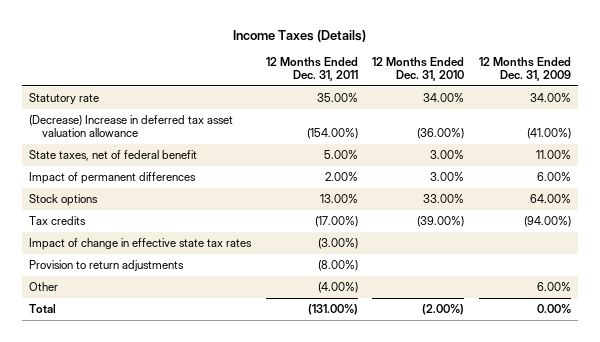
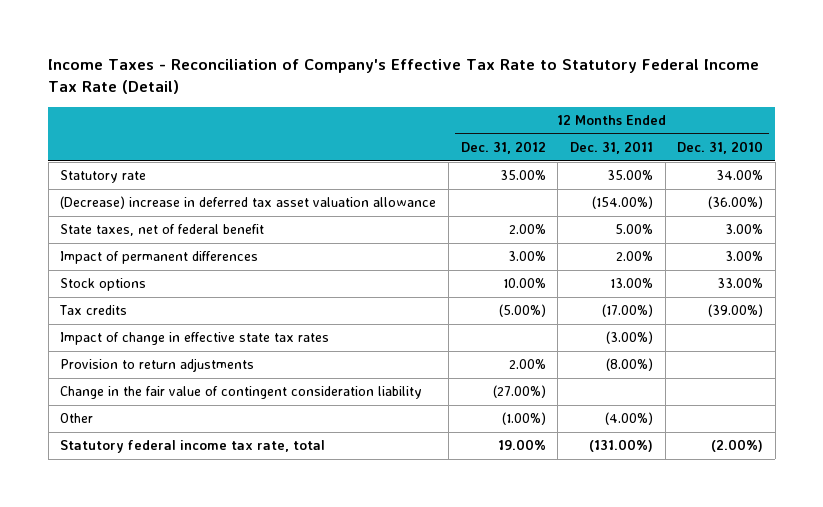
[233,29,367,42] Income Taxes (Details) -> [48,59,760,95] Income Taxes - Reconciliation of Company's Effective Tax Rate to Statutory Federal Income Tax Rate (Detail)
[478,56,571,82] 12 Months Ended Dec. 31, 2009 -> none
none -> [460,140,546,154] Dec. 31, 2012
[29,114,234,138] (Decrease) Increase in deferred tax asset valuation allowance -> [60,196,437,210] (Decrease) increase in deferred tax asset valuation allowance
none -> [60,386,423,400] Change in the fair value of contingent consideration liability
[29,303,57,313] Total -> [60,440,326,454] Statutory federal income tax rate, total

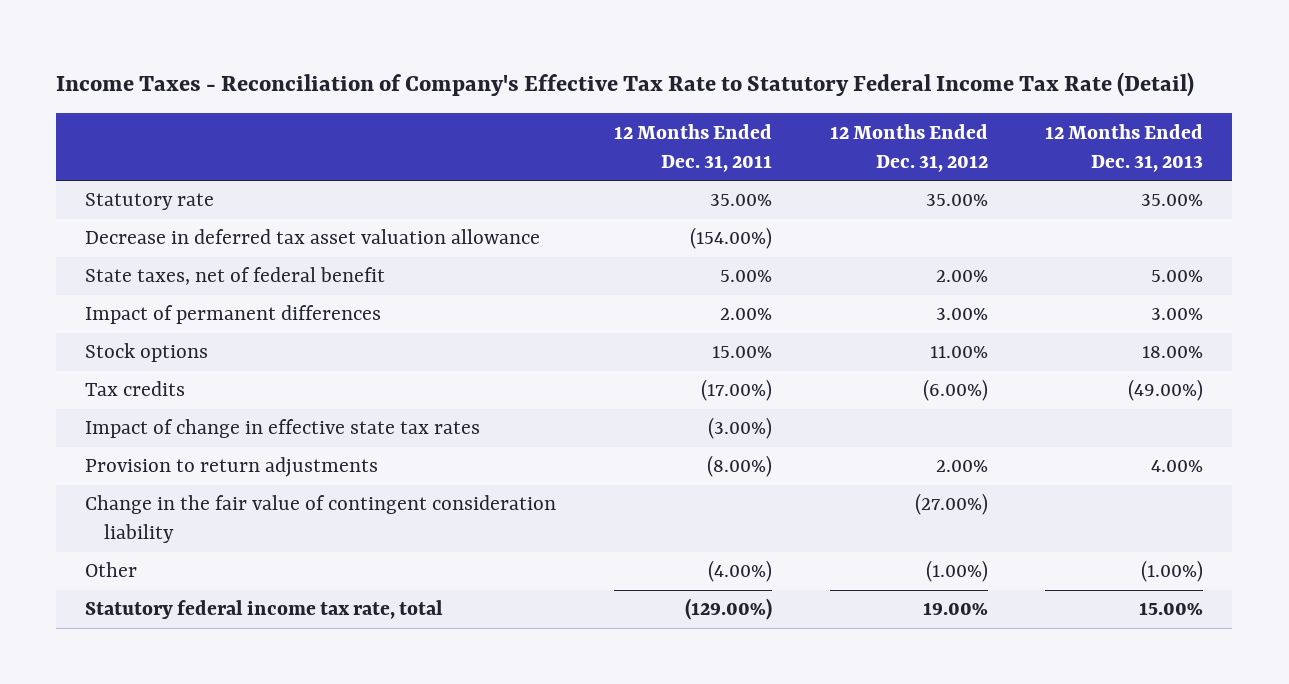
[677,140,764,154] Dec. 31, 2010 -> none
none -> [1045,123,1204,172] 12 Months Ended Dec. 31, 2013
[60,196,437,210] (Decrease) increase in deferred tax asset valuation allowance -> [85,229,541,245] Decrease in deferred tax asset valuation allowance
[502,278,546,289] 10.00% -> [929,346,988,359] 11.00%
[609,278,653,289] 13.00% -> [711,346,772,359] 15.00%
[498,304,546,318] (5.00%) -> [922,379,988,402] (6.00%)
[588,439,653,453] (131.00%) -> [684,598,772,621] (129.00%)

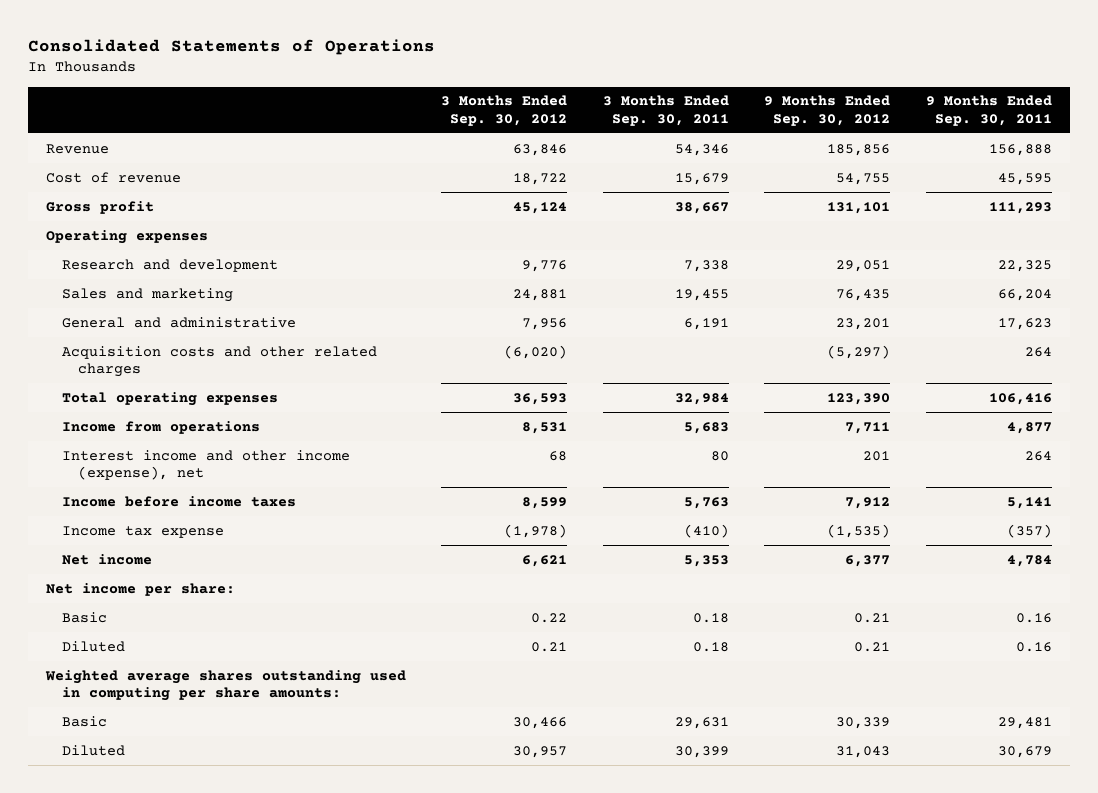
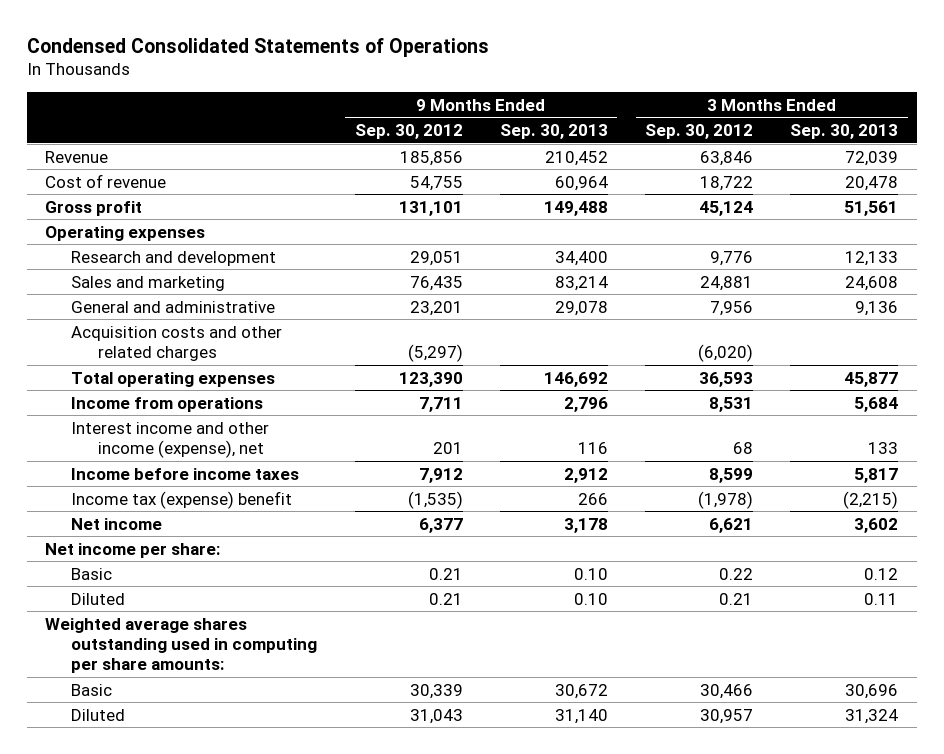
[27,39,435,56] Consolidated Statements of Operations -> [26,37,489,57] Condensed Consolidated Statements of Operations
[602,95,729,126] 3 Months Ended Sep. 30, 2011 -> none
[926,95,1053,126] 9 Months Ended Sep. 30, 2011 -> none
none -> [499,123,608,139] Sep. 30, 2013
none -> [790,123,899,139] Sep. 30, 2013
[61,525,224,538] Income tax expense -> [71,490,293,509] Income tax (expense) benefit

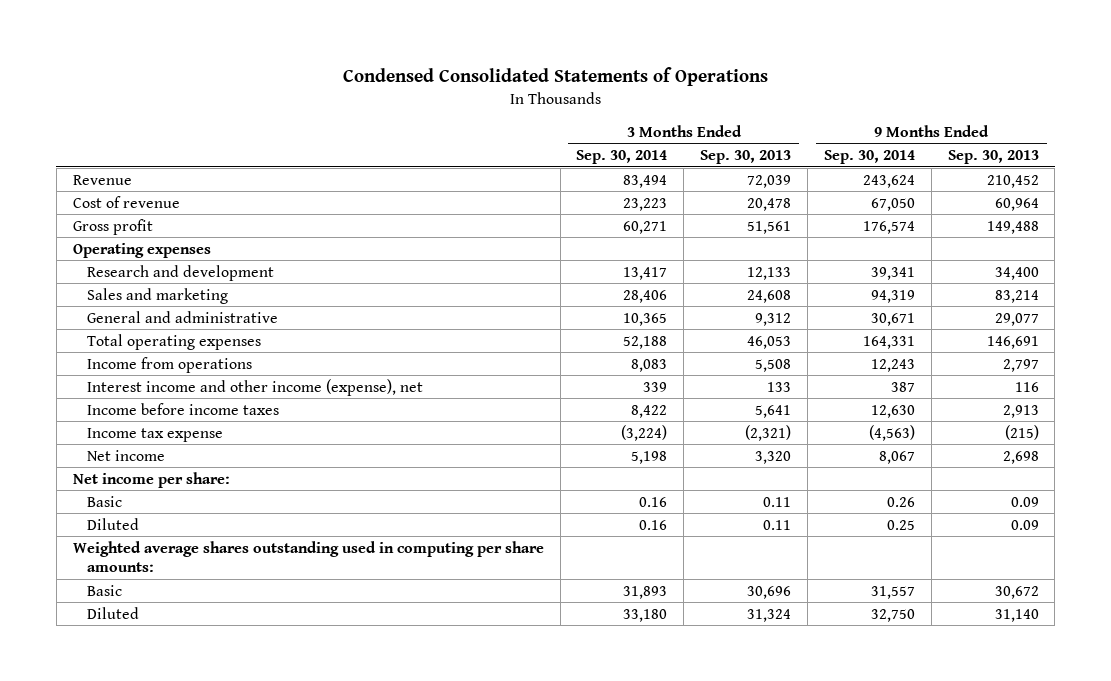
[354,123,463,139] Sep. 30, 2012 -> none
[645,123,754,139] Sep. 30, 2012 -> none
none -> [576,149,668,164] Sep. 30, 2014
none -> [823,149,915,164] Sep. 30, 2014
[71,325,283,361] Acquisition costs and other related charges -> none
[554,300,608,316] 29,078 -> [994,312,1039,326] 29,077
[855,300,899,316] 9,136 -> [755,312,792,326] 9,312
[543,371,608,387] 146,692 -> [986,335,1039,349] 146,691
[844,371,899,387] 45,877 -> [747,335,792,349] 46,053
[563,396,608,412] 2,796 -> [1002,358,1039,372] 2,797
[854,396,899,412] 5,684 -> [755,358,792,372] 5,508
[563,467,608,483] 2,912 -> [1002,404,1039,418] 2,913
[854,467,899,483] 5,817 -> [755,404,792,418] 5,641
[71,490,293,509] Income tax (expense) benefit -> [86,427,223,442] Income tax expense
[577,492,608,505] 266 -> [1004,424,1039,440] (215)
[843,490,899,509] (2,215) -> [745,424,792,441] (2,321)
[563,517,608,533] 3,178 -> [1002,450,1039,464] 2,698
[854,517,899,533] 3,602 -> [755,450,792,464] 3,320
[573,567,608,580] 0.10 -> [1010,496,1039,507] 0.09
[864,567,899,580] 0.12 -> [763,496,792,507] 0.11
[573,592,608,605] 0.10 -> [1010,519,1039,530] 0.09

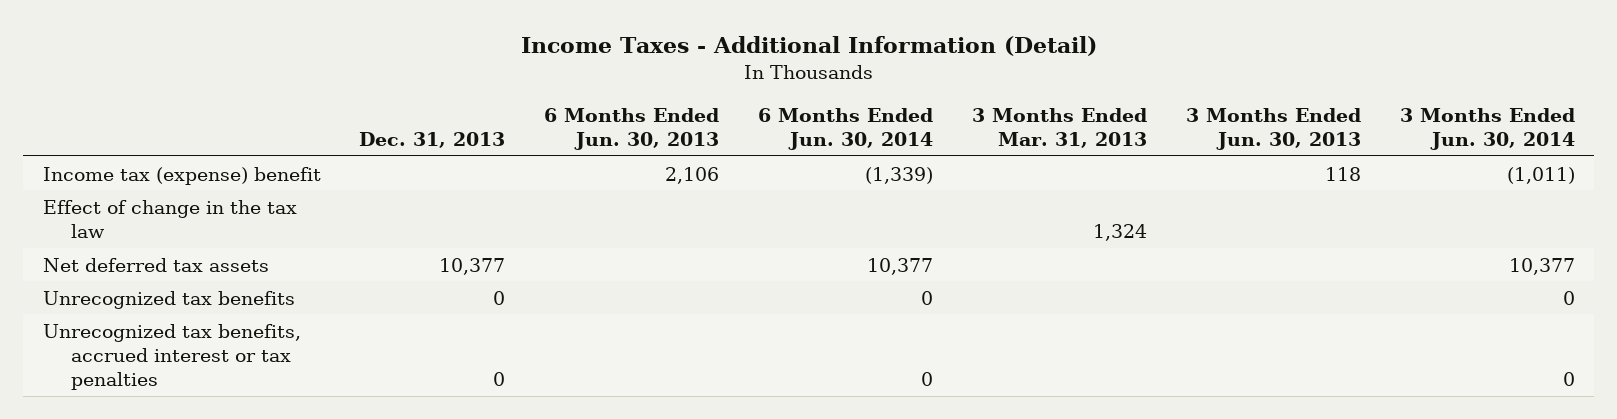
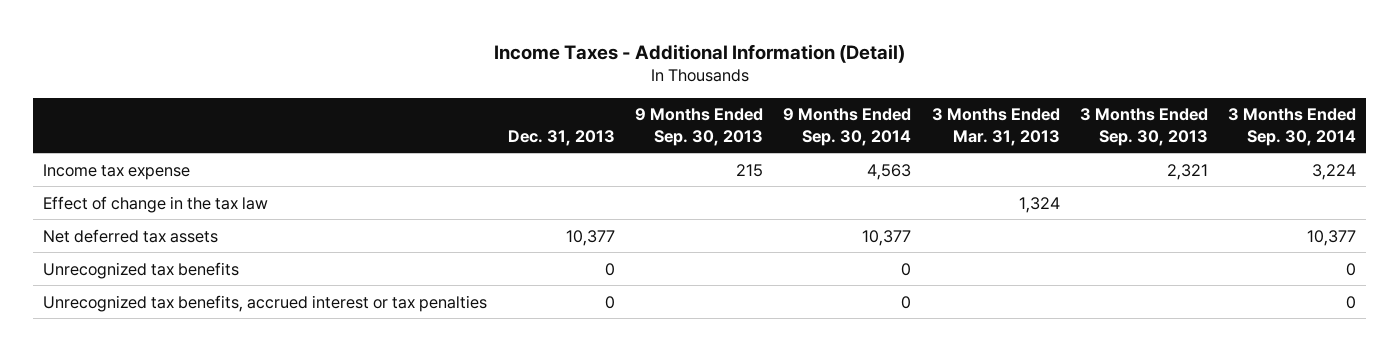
[544,107,720,151] 6 Months Ended Jun. 30, 2013 -> none
[758,107,934,151] 6 Months Ended Jun. 30, 2014 -> none
[1185,107,1361,151] 3 Months Ended Jun. 30, 2013 -> none
[1399,107,1575,151] 3 Months Ended Jun. 30, 2014 -> none
none -> [634,108,763,146] 9 Months Ended Sep. 30, 2013
none -> [783,108,912,146] 9 Months Ended Sep. 30, 2014
none -> [1079,108,1208,146] 3 Months Ended Sep. 30, 2013
none -> [1228,108,1357,146] 3 Months Ended Sep. 30, 2014
[42,166,321,185] Income tax (expense) benefit -> [43,163,191,180] Income tax expense

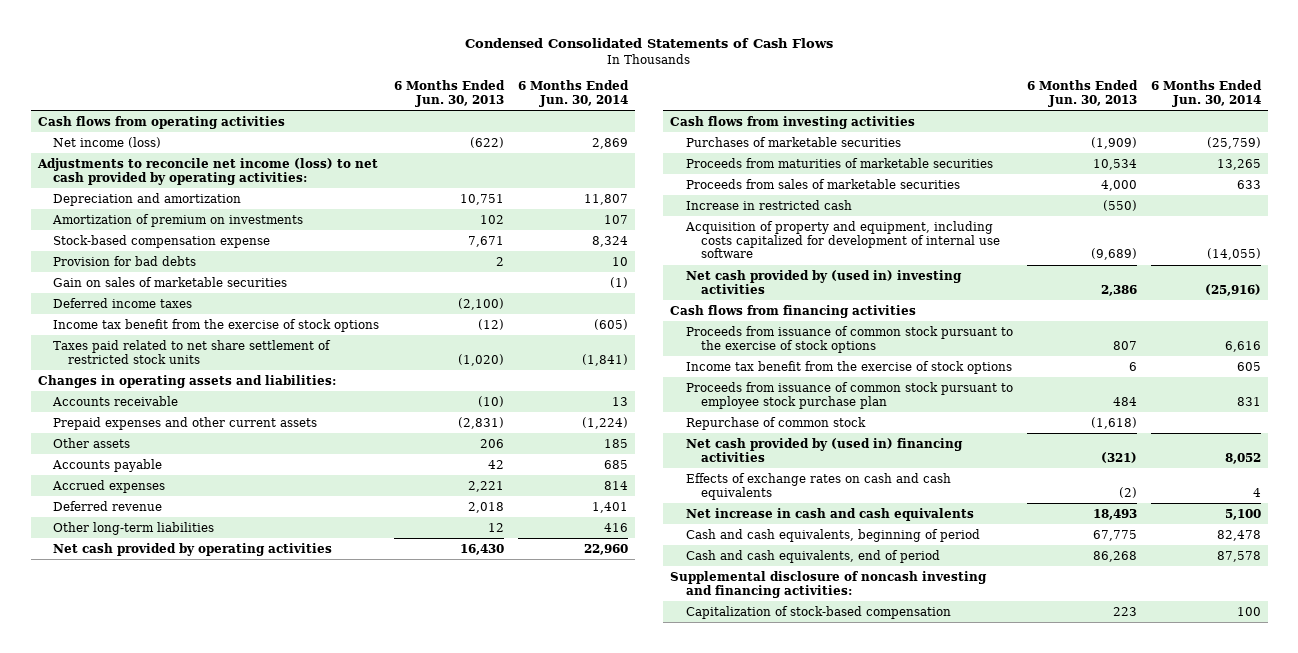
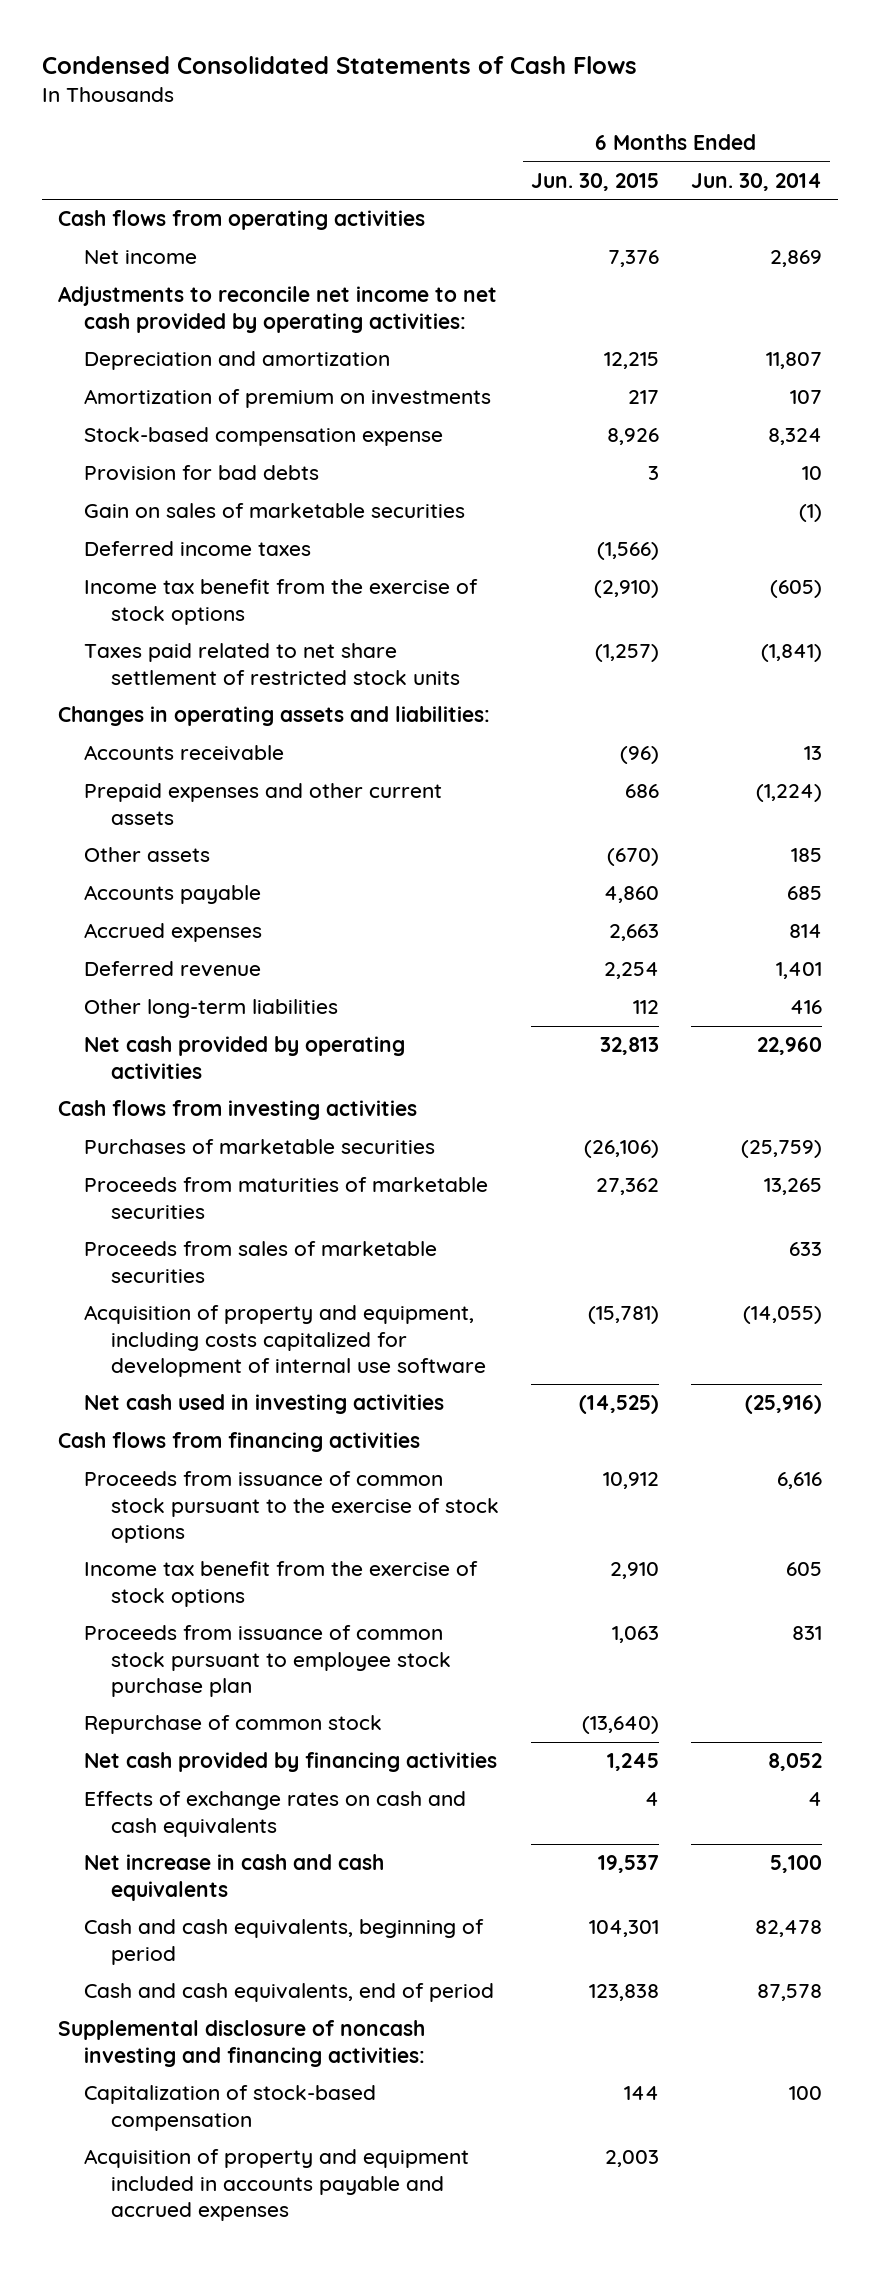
[393,80,505,107] 6 Months Ended Jun. 30, 2013 -> none
none -> [530,172,659,191] Jun. 30, 2015
[52,136,161,148] Net income (loss) -> [84,250,198,265] Net income
[36,157,378,185] Adjustments to reconcile net income (loss) to net cash provided by operating activities: -> [57,286,497,333] Adjustments to reconcile net income to net cash provided by operating activities:
[685,199,852,210] Increase in restricted cash -> none
[685,269,962,294] Net cash provided by (used in) investing activities -> [84,1394,445,1415] Net cash used in investing activities
[685,437,963,462] Net cash provided by (used in) financing activities -> [84,1752,498,1773] Net cash provided by financing activities
none -> [84,2149,470,2221] Acquisition of property and equipment included in accounts payable and accrued expenses

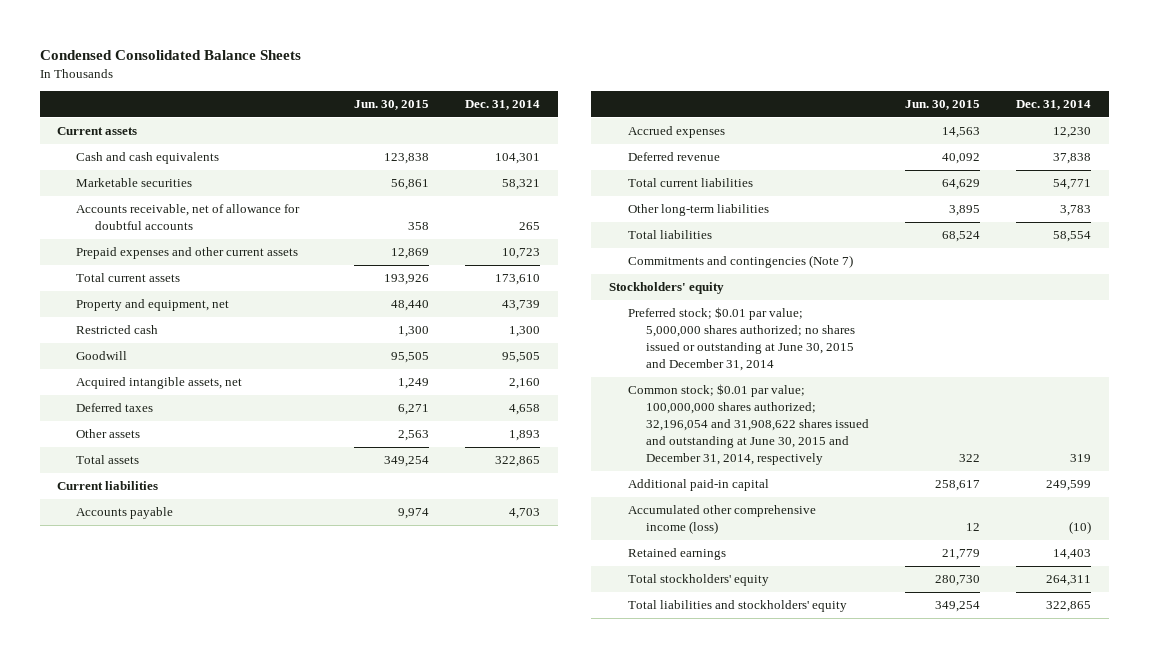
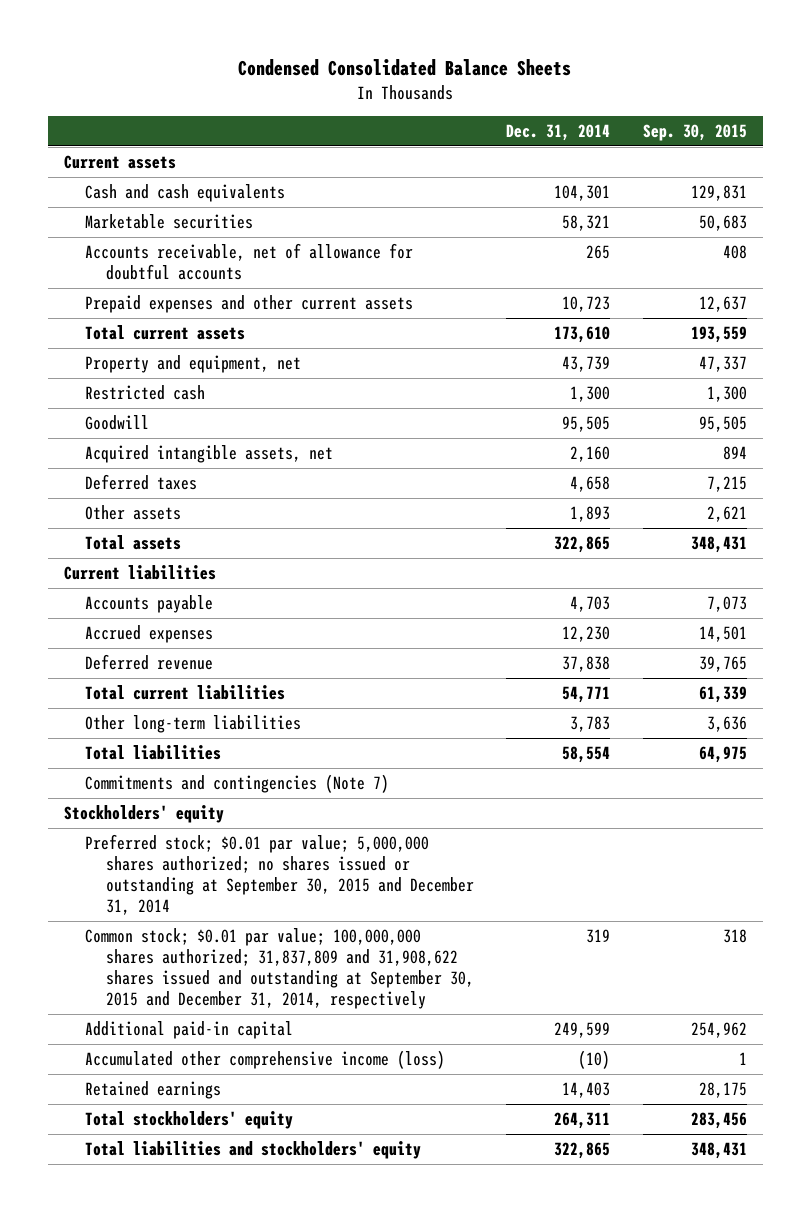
[354,99,430,110] Jun. 30, 2015 -> none
none -> [642,124,747,142] Sep. 30, 2015
[627,307,856,371] Preferred stock; $0.01 par value; 5,000,000 shares authorized; no shares issued or outstanding at June 30, 2015 and December 31, 2014 -> [84,833,474,915] Preferred stock; $0.01 par value; 5,000,000 shares authorized; no shares issued or outstanding at September 30, 2015 and December 31, 2014
[627,384,870,465] Common stock; $0.01 par value; 100,000,000 shares authorized; 32,196,054 and 31,908,622 shares issued and outstanding at June 30, 2015 and December 31, 2014, respectively -> [84,927,474,1009] Common stock; $0.01 par value; 100,000,000 shares authorized; 31,837,809 and 31,908,622 shares issued and outstanding at September 30, 2015 and December 31, 2014, respectively

